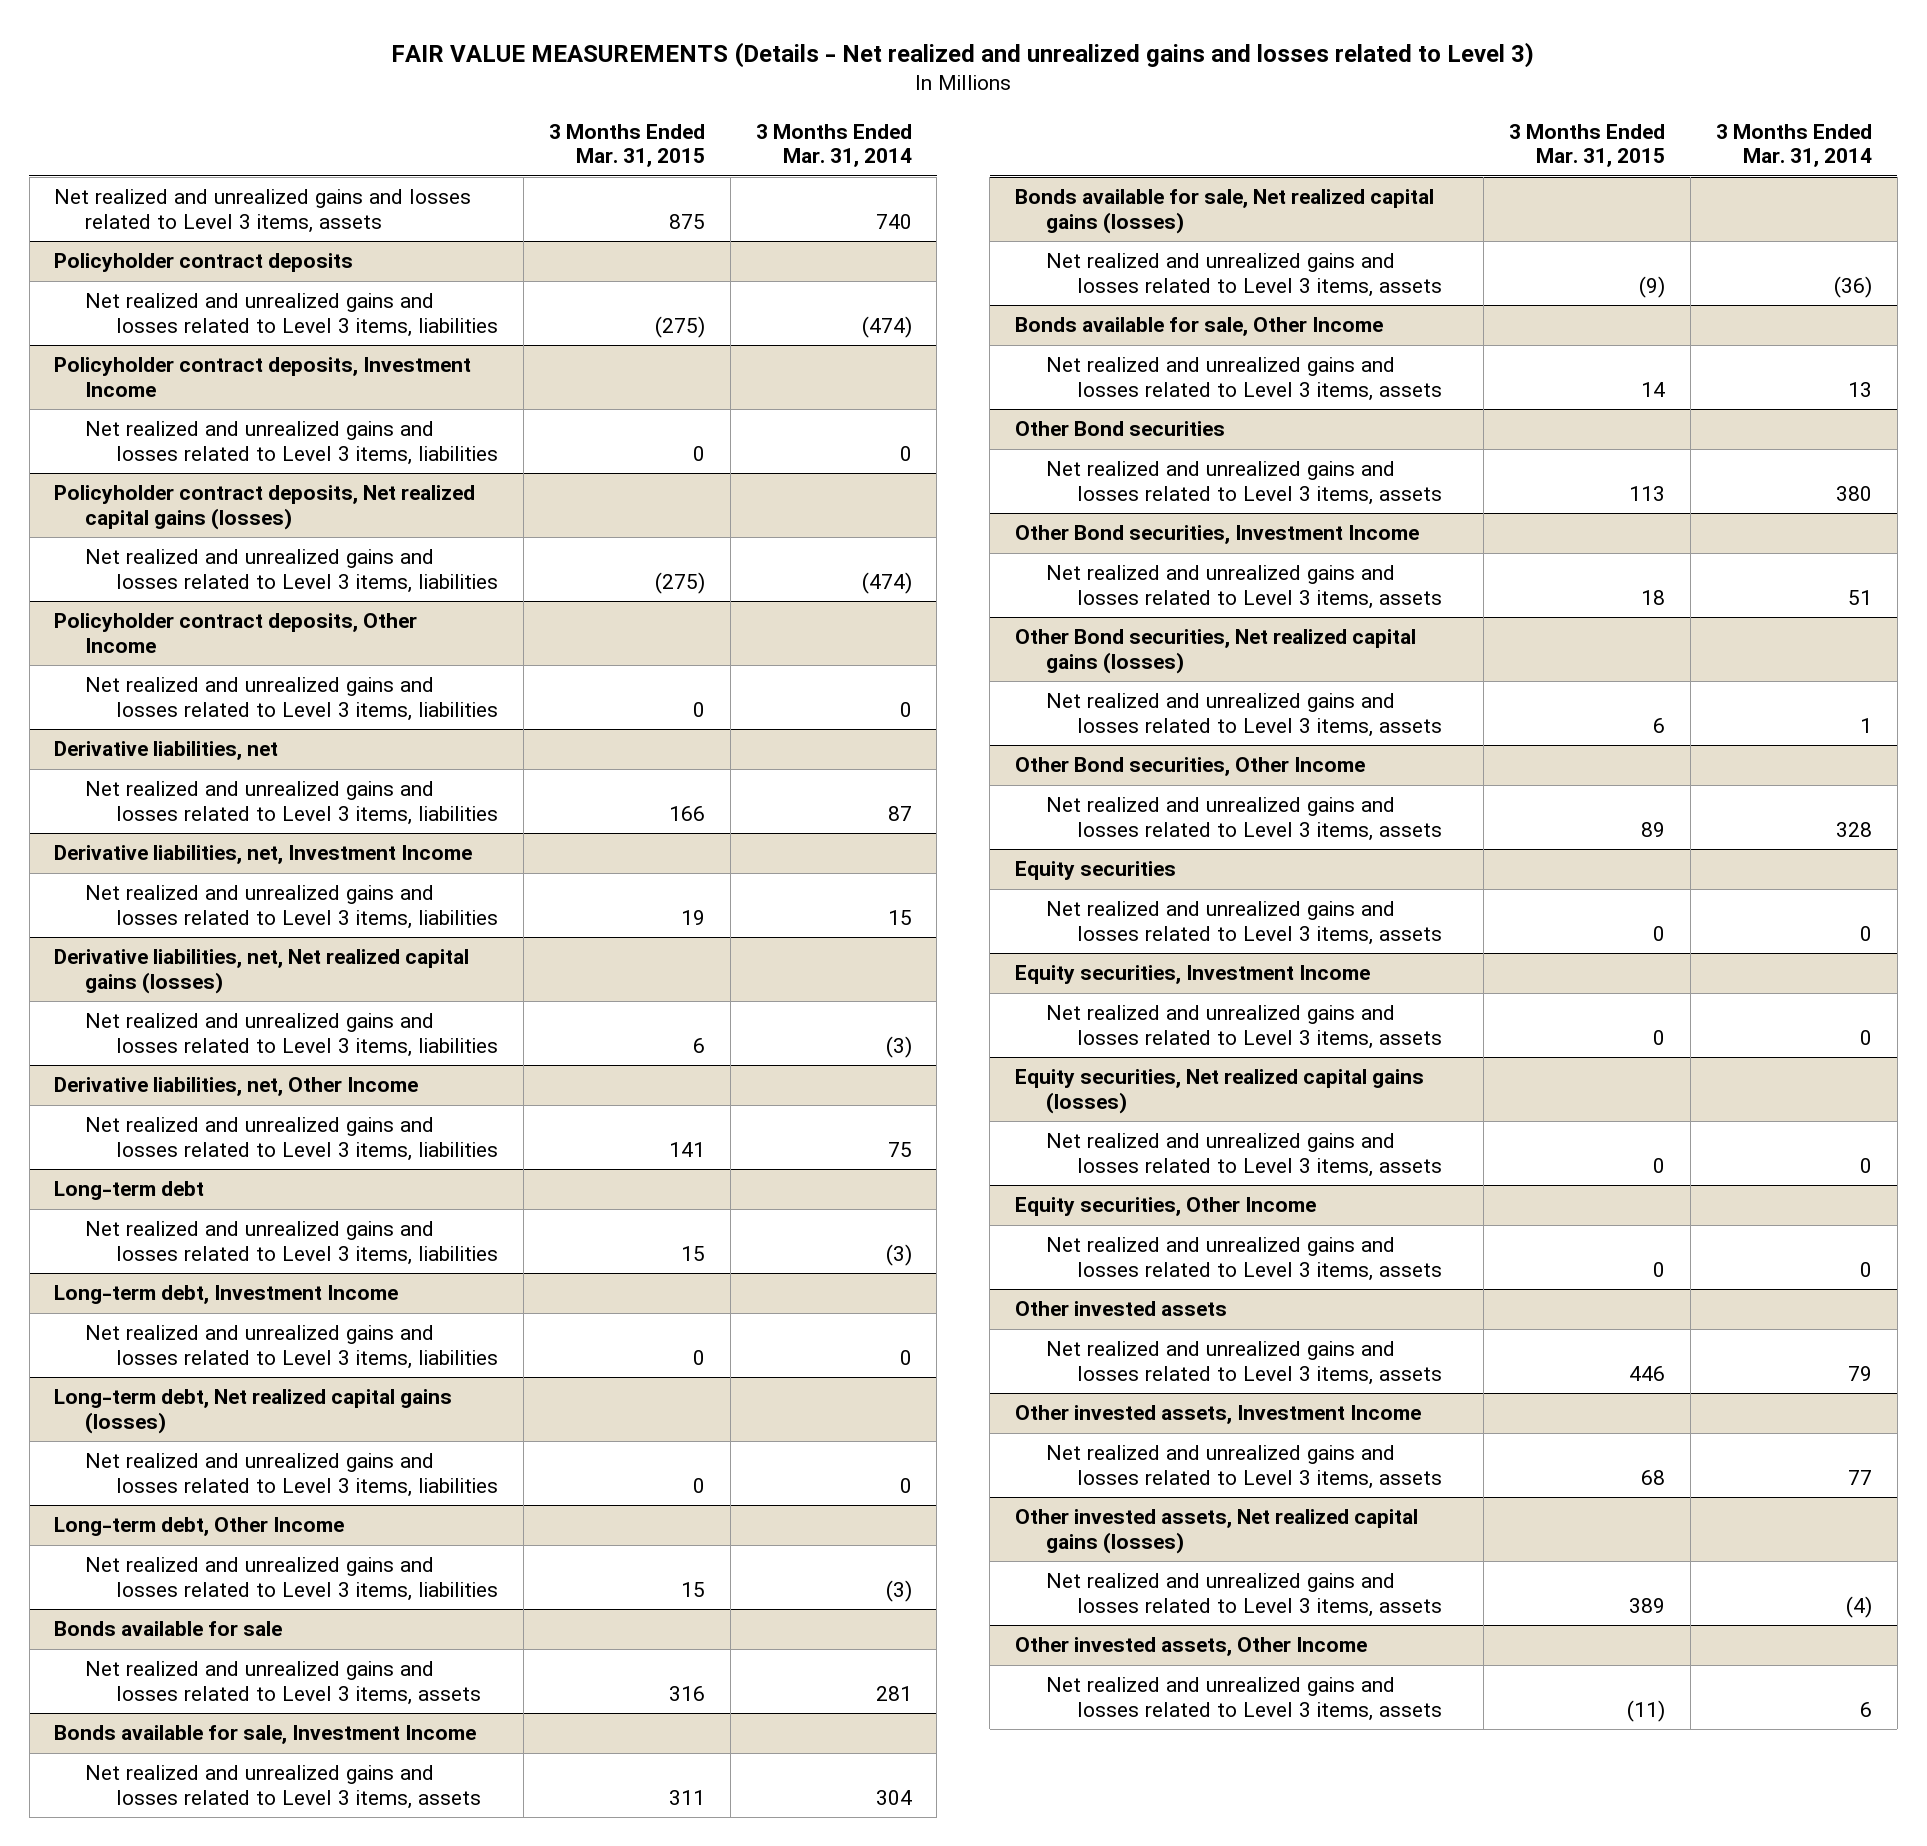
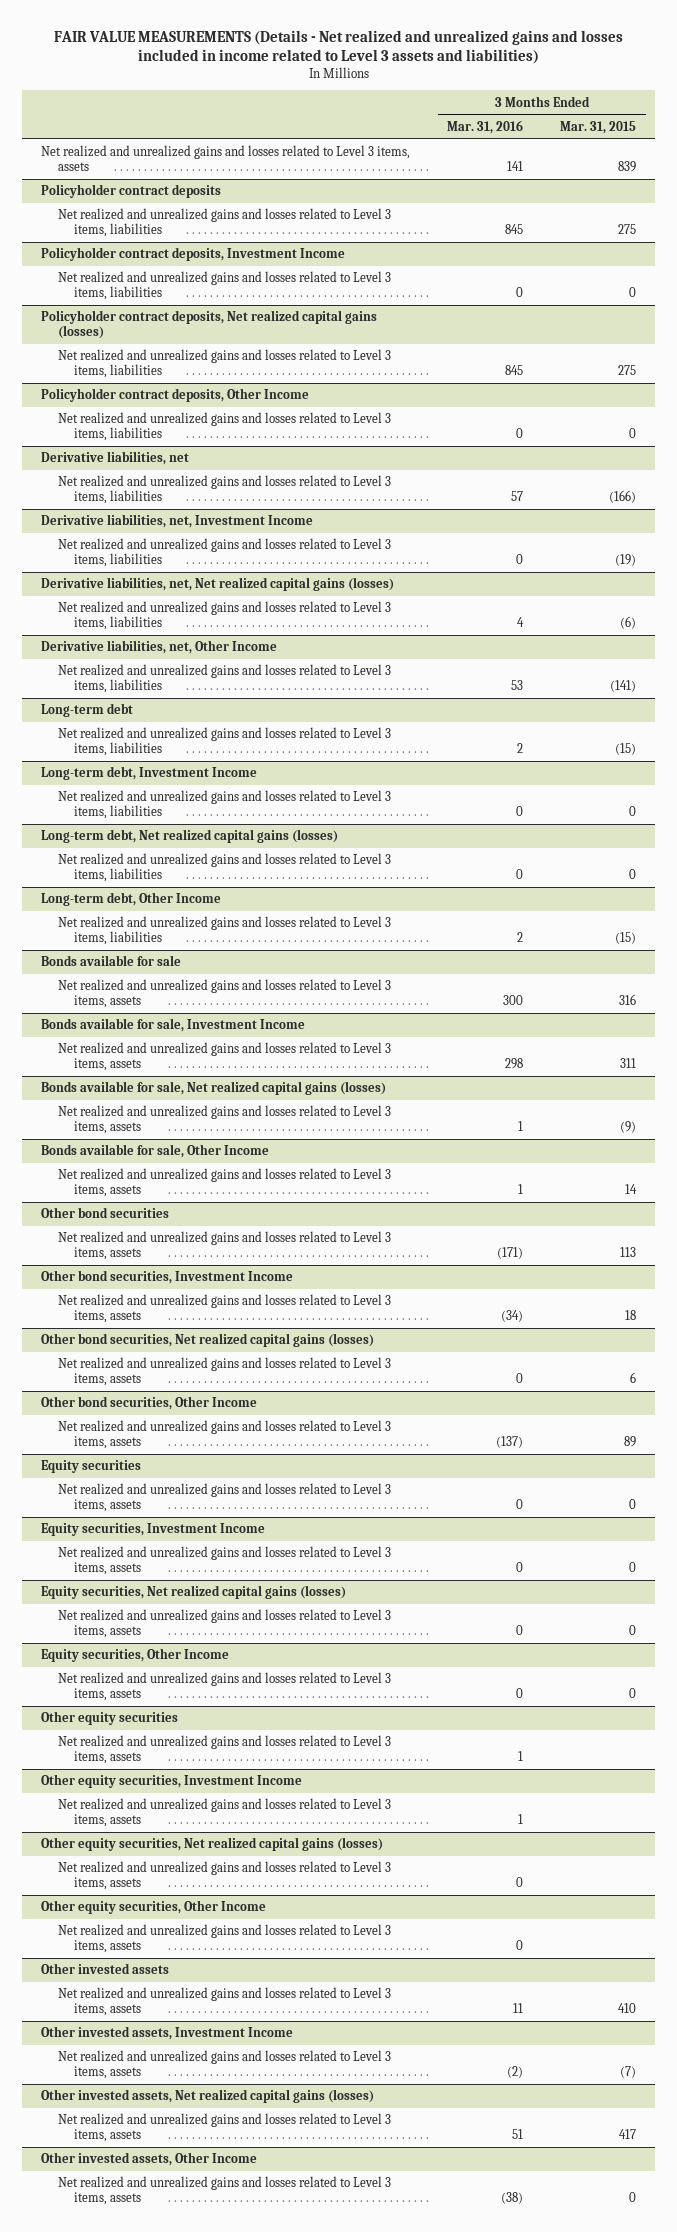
[391,41,1535,68] FAIR VALUE MEASUREMENTS (Details - Net realized and unrealized gains and losses related to Level 3) -> [53,29,623,65] FAIR VALUE MEASUREMENTS (Details - Net realized and unrealized gains and losses included in income related to Level 3 assets and liabilities)
[755,123,912,168] 3 Months Ended Mar. 31, 2014 -> none
none -> [447,119,524,134] Mar. 31, 2016
[668,213,705,229] 875 -> [618,161,637,173] 839
[654,315,705,338] (275) -> [618,224,637,235] 275
[654,571,705,594] (275) -> [618,365,637,376] 275
[668,805,705,821] 166 -> [609,490,637,504] (166)
[680,909,705,925] 19 -> [615,554,637,567] (19)
[692,1037,705,1053] 6 -> [620,616,637,630] (6)
[668,1141,705,1157] 141 -> [610,680,637,693] (141)
[680,1245,705,1261] 15 -> [615,743,637,756] (15)
[680,1581,705,1597] 15 -> [615,932,637,945] (15)
[1014,421,1225,437] Other Bond securities -> [41,1207,170,1219] Other bond securities
[1014,525,1419,545] Other Bond securities, Investment Income -> [41,1270,294,1285] Other bond securities, Investment Income
[1014,629,1416,674] Other Bond securities, Net realized capital gains (losses) -> [41,1333,375,1348] Other bond securities, Net realized capital gains (losses)
[1014,757,1365,777] Other Bond securities, Other Income -> [41,1396,258,1411] Other bond securities, Other Income
none -> [41,1711,179,1726] Other equity securities
none -> [57,1735,391,1765] Net realized and unrealized gains and losses related to Level 3 items, assets
none -> [41,1774,303,1789] Other equity securities, Investment Income
none -> [57,1798,391,1828] Net realized and unrealized gains and losses related to Level 3 items, assets
none -> [41,1837,384,1852] Other equity securities, Net realized capital gains (losses)
none -> [57,1861,391,1891] Net realized and unrealized gains and losses related to Level 3 items, assets
none -> [41,1900,267,1915] Other equity securities, Other Income
none -> [57,1924,391,1954] Net realized and unrealized gains and losses related to Level 3 items, assets
[1629,1365,1666,1381] 446 -> [618,2003,637,2014] 410
[1641,1469,1666,1485] 68 -> [620,2066,637,2079] (7)
[1629,1597,1666,1613] 389 -> [619,2129,637,2140] 417
[1627,1699,1666,1722] (11) -> [629,2192,637,2203] 0

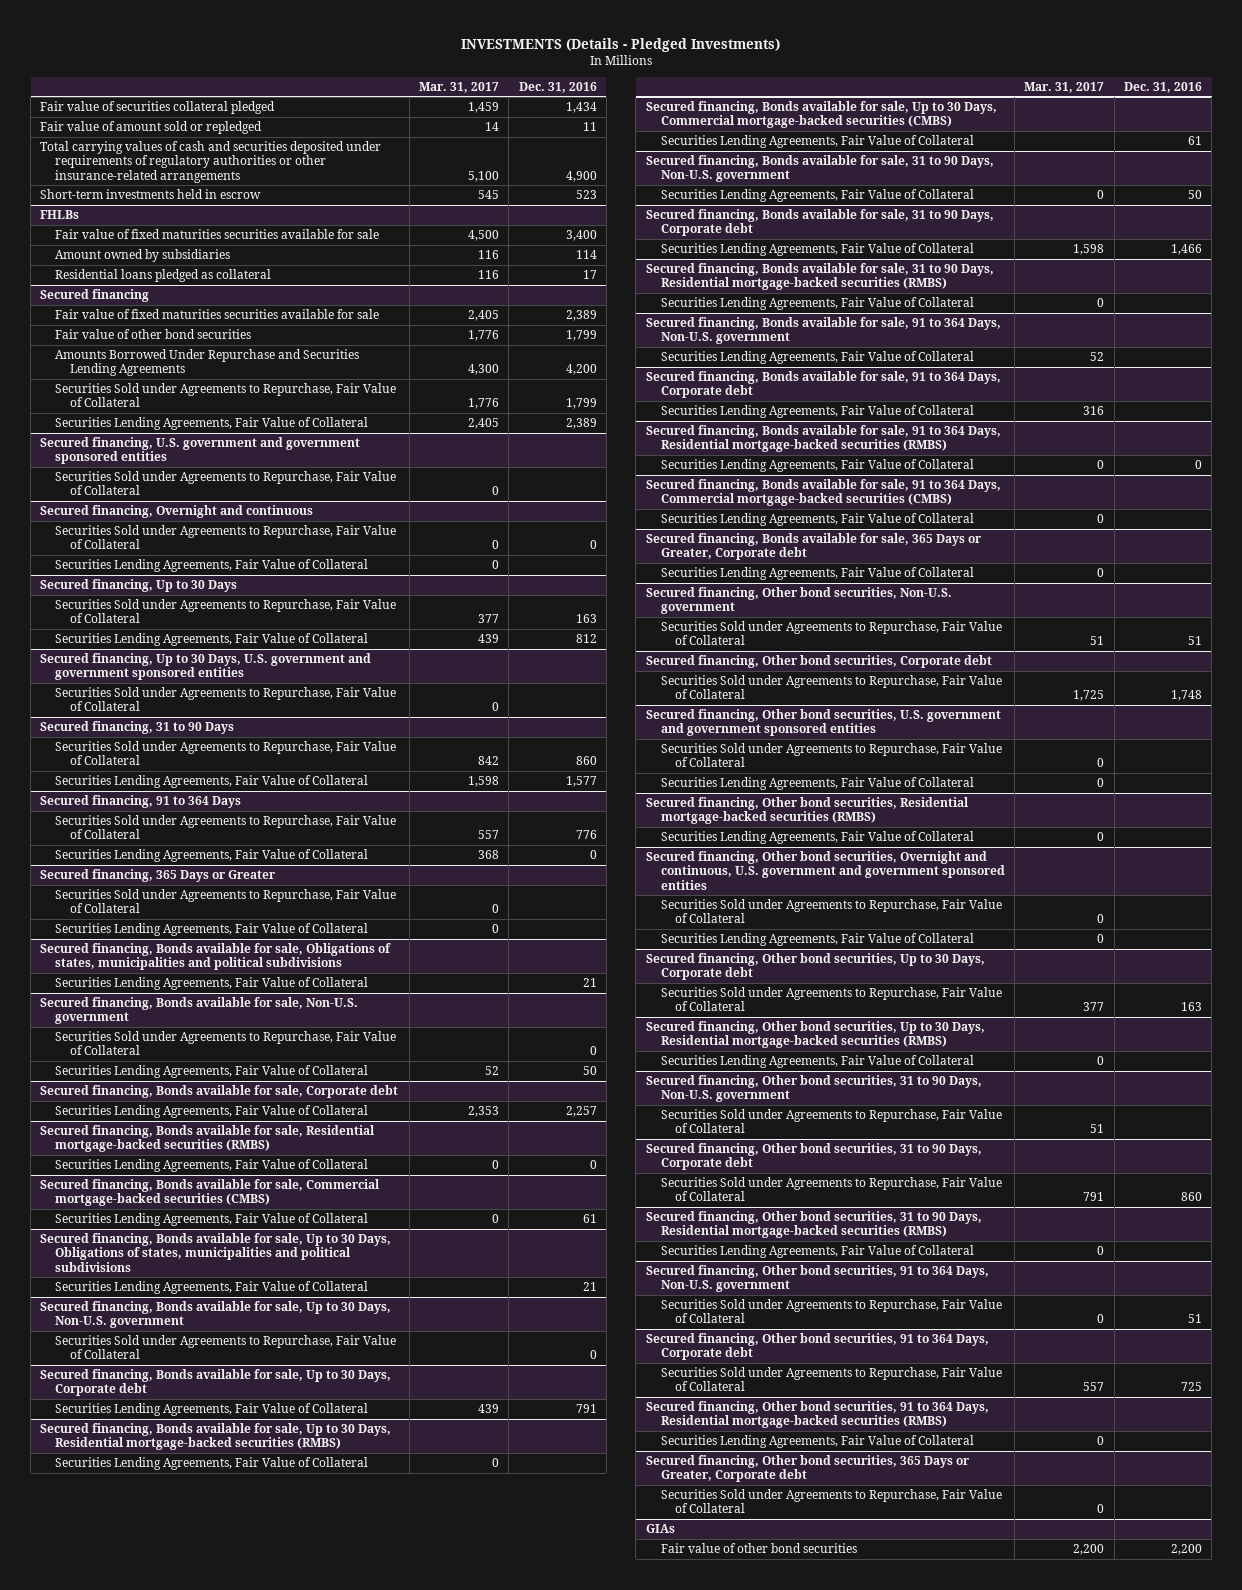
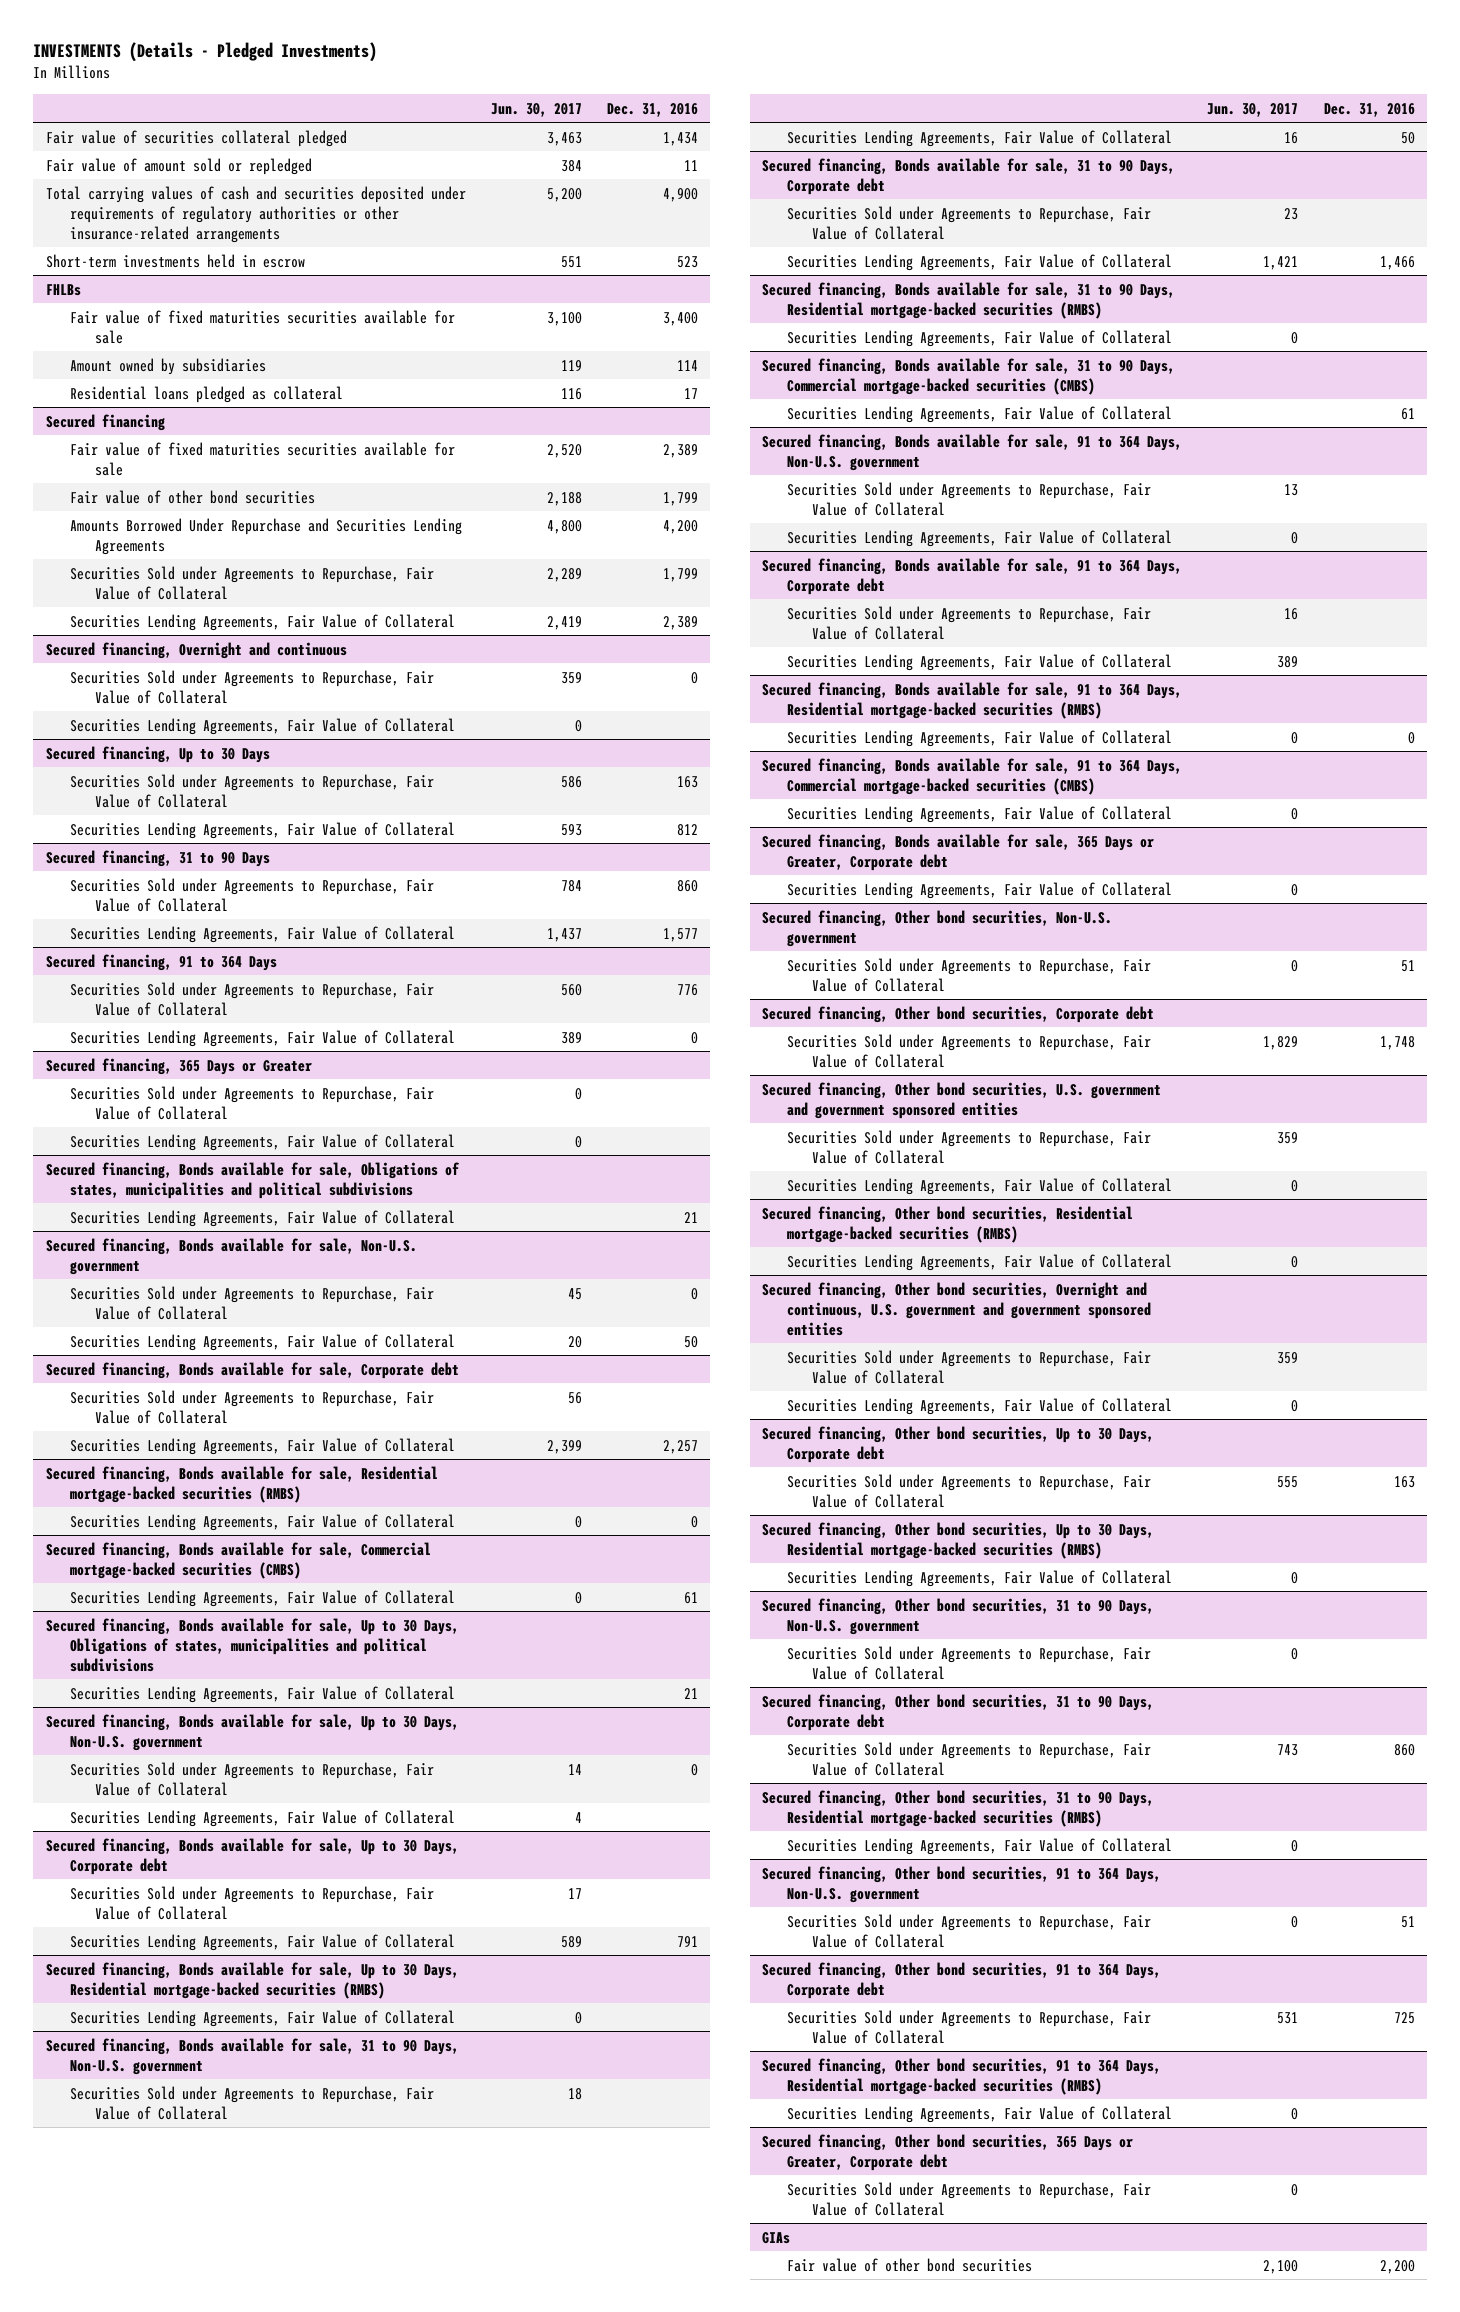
[418,81,499,93] Mar. 31, 2017 -> none
none -> [490,102,582,117] Jun. 30, 2017
[40,437,361,465] Secured financing, U.S. government and government sponsored entities -> none
[55,471,397,496] Securities Sold under Agreements to Repurchase, Fair Value of Collateral -> none
[40,653,372,681] Secured financing, Up to 30 Days, U.S. government and government sponsored entities -> none
[55,687,397,712] Securities Sold under Agreements to Repurchase, Fair Value of Collateral -> none
none -> [70,1389,435,1424] Securities Sold under Agreements to Repurchase, Fair Value of Collateral
none -> [70,1809,456,1827] Securities Lending Agreements, Fair Value of Collateral
none -> [70,1885,435,1920] Securities Sold under Agreements to Repurchase, Fair Value of Collateral
[645,101,997,129] Secured financing, Bonds available for sale, Up to 30 Days, Commercial mortgage-backed securities (CMBS) -> none
[660,135,974,149] Securities Lending Agreements, Fair Value of Collateral -> none
none -> [70,2085,435,2120] Securities Sold under Agreements to Repurchase, Fair Value of Collateral
none -> [786,205,1151,240] Securities Sold under Agreements to Repurchase, Fair Value of Collateral
none -> [762,357,1176,395] Secured financing, Bonds available for sale, 31 to 90 Days, Commercial mortgage-backed securities (CMBS)
none -> [786,405,1172,423] Securities Lending Agreements, Fair Value of Collateral
none -> [786,481,1151,516] Securities Sold under Agreements to Repurchase, Fair Value of Collateral
none -> [786,605,1151,640] Securities Sold under Agreements to Repurchase, Fair Value of Collateral

